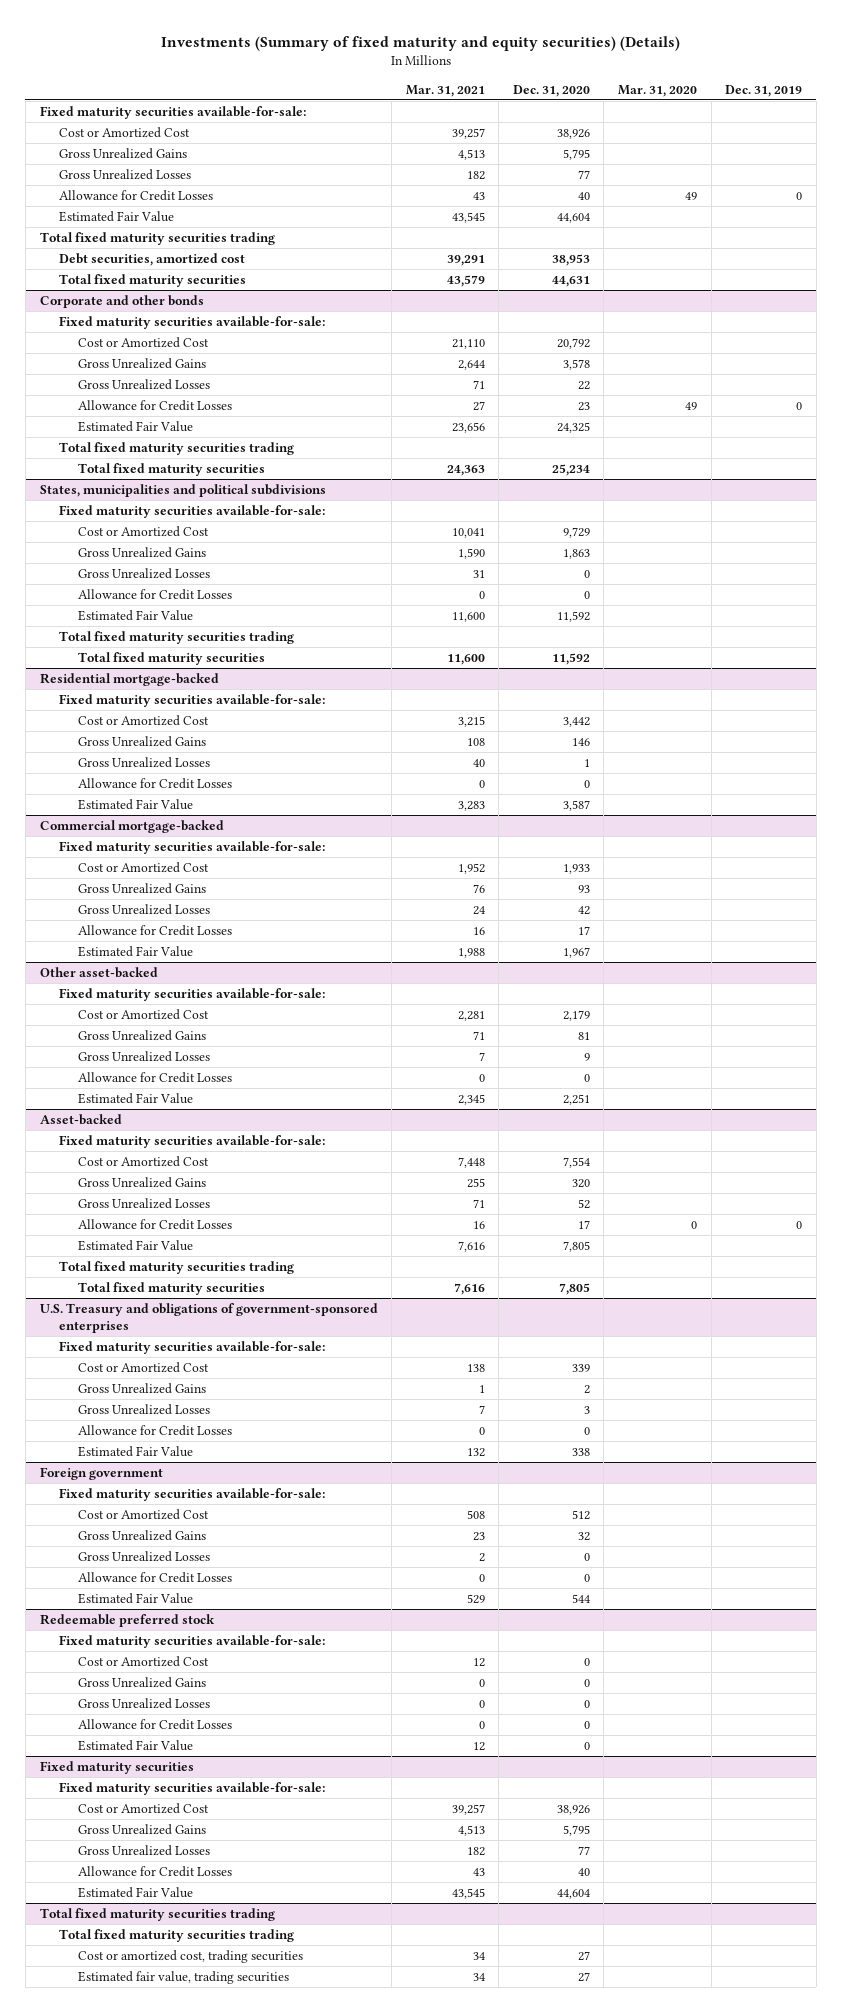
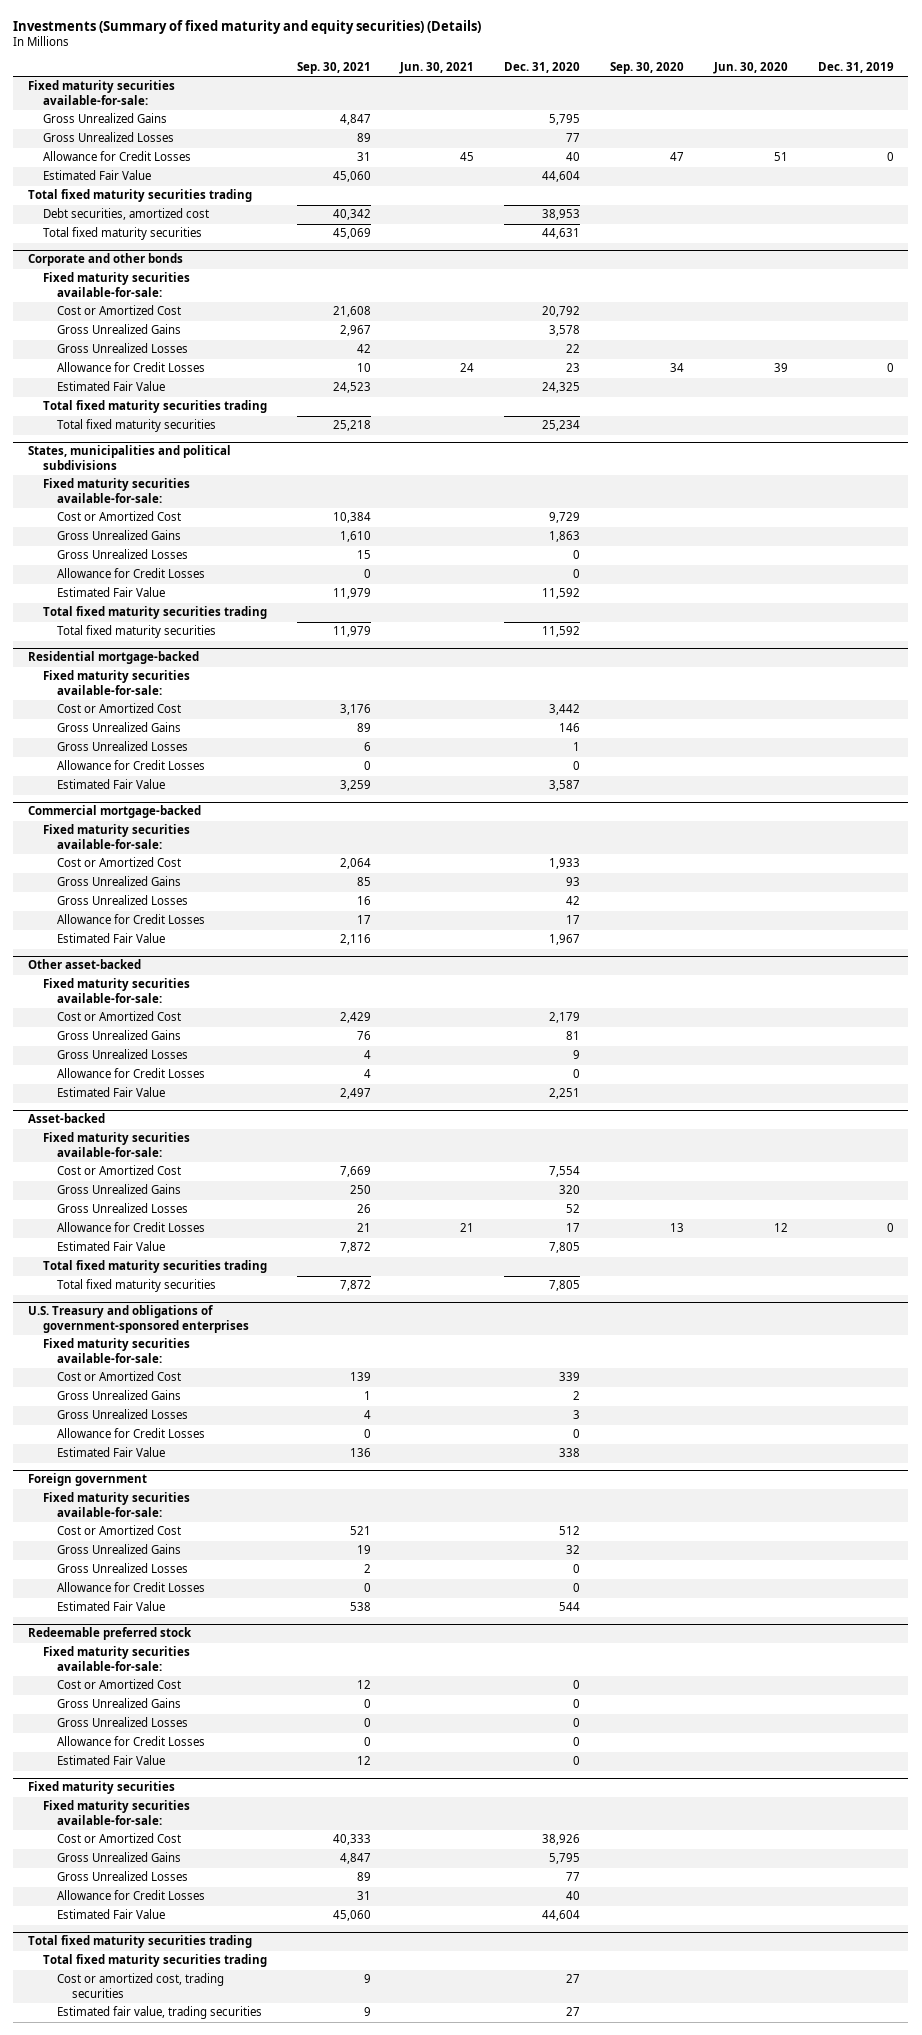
[405,84,485,97] Mar. 31, 2021 -> none
[617,84,697,97] Mar. 31, 2020 -> none
none -> [296,62,371,75] Sep. 30, 2021
none -> [399,62,475,75] Jun. 30, 2021
none -> [609,62,684,75] Sep. 30, 2020
none -> [712,62,788,75] Jun. 30, 2020
[58,126,190,138] Cost or Amortized Cost -> none

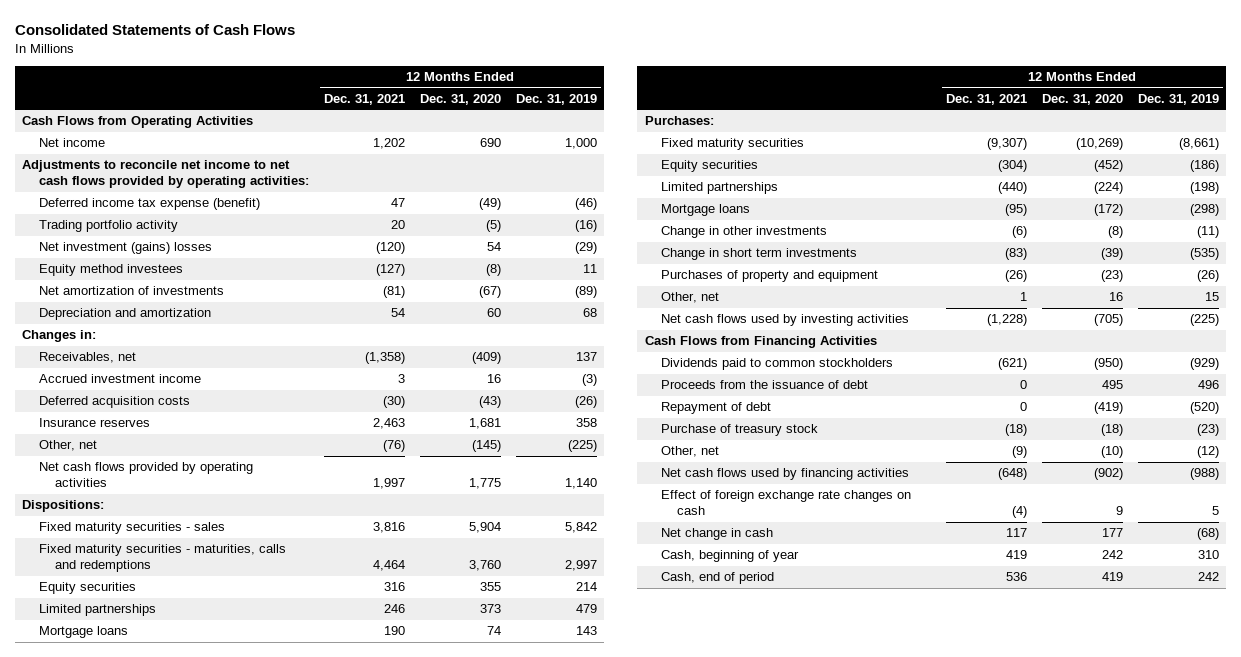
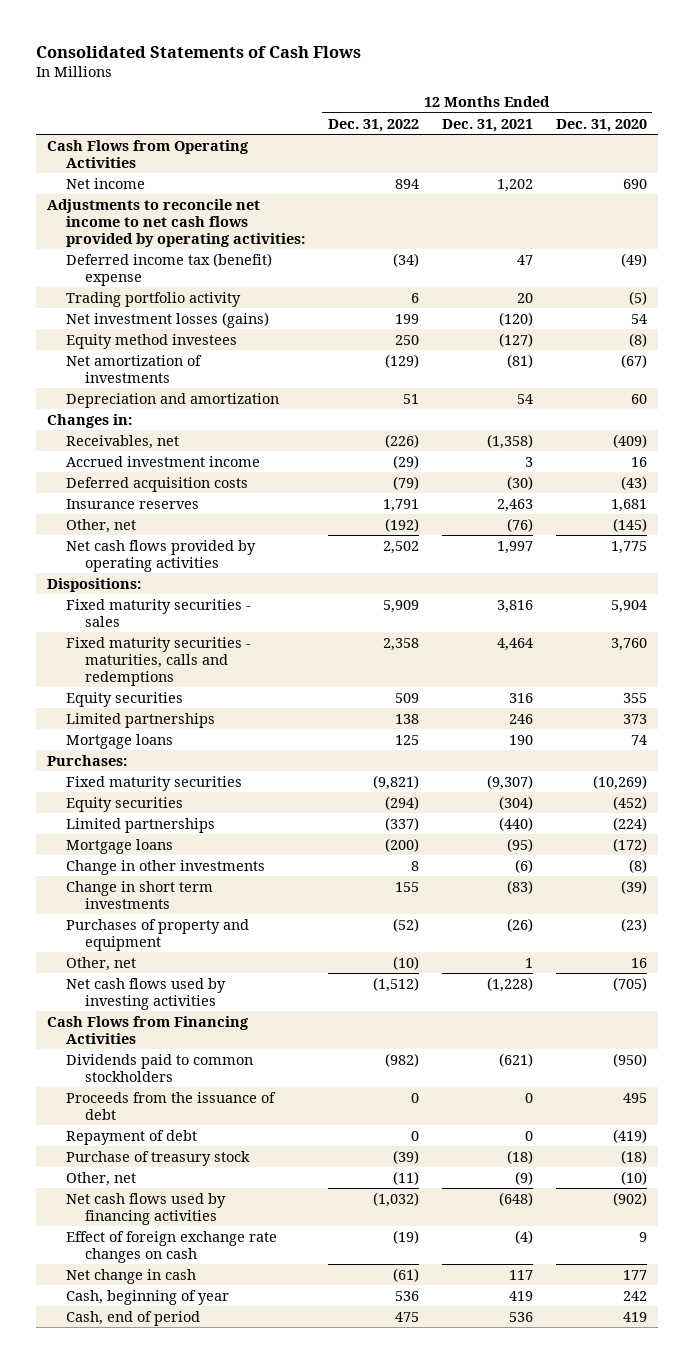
[515,94,597,106] Dec. 31, 2019 -> none
none -> [328,118,420,132] Dec. 31, 2022
[38,198,260,211] Deferred income tax expense (benefit) -> [66,252,273,286] Deferred income tax (benefit) expense
[38,242,212,255] Net investment (gains) losses -> [66,311,270,328] Net investment losses (gains)

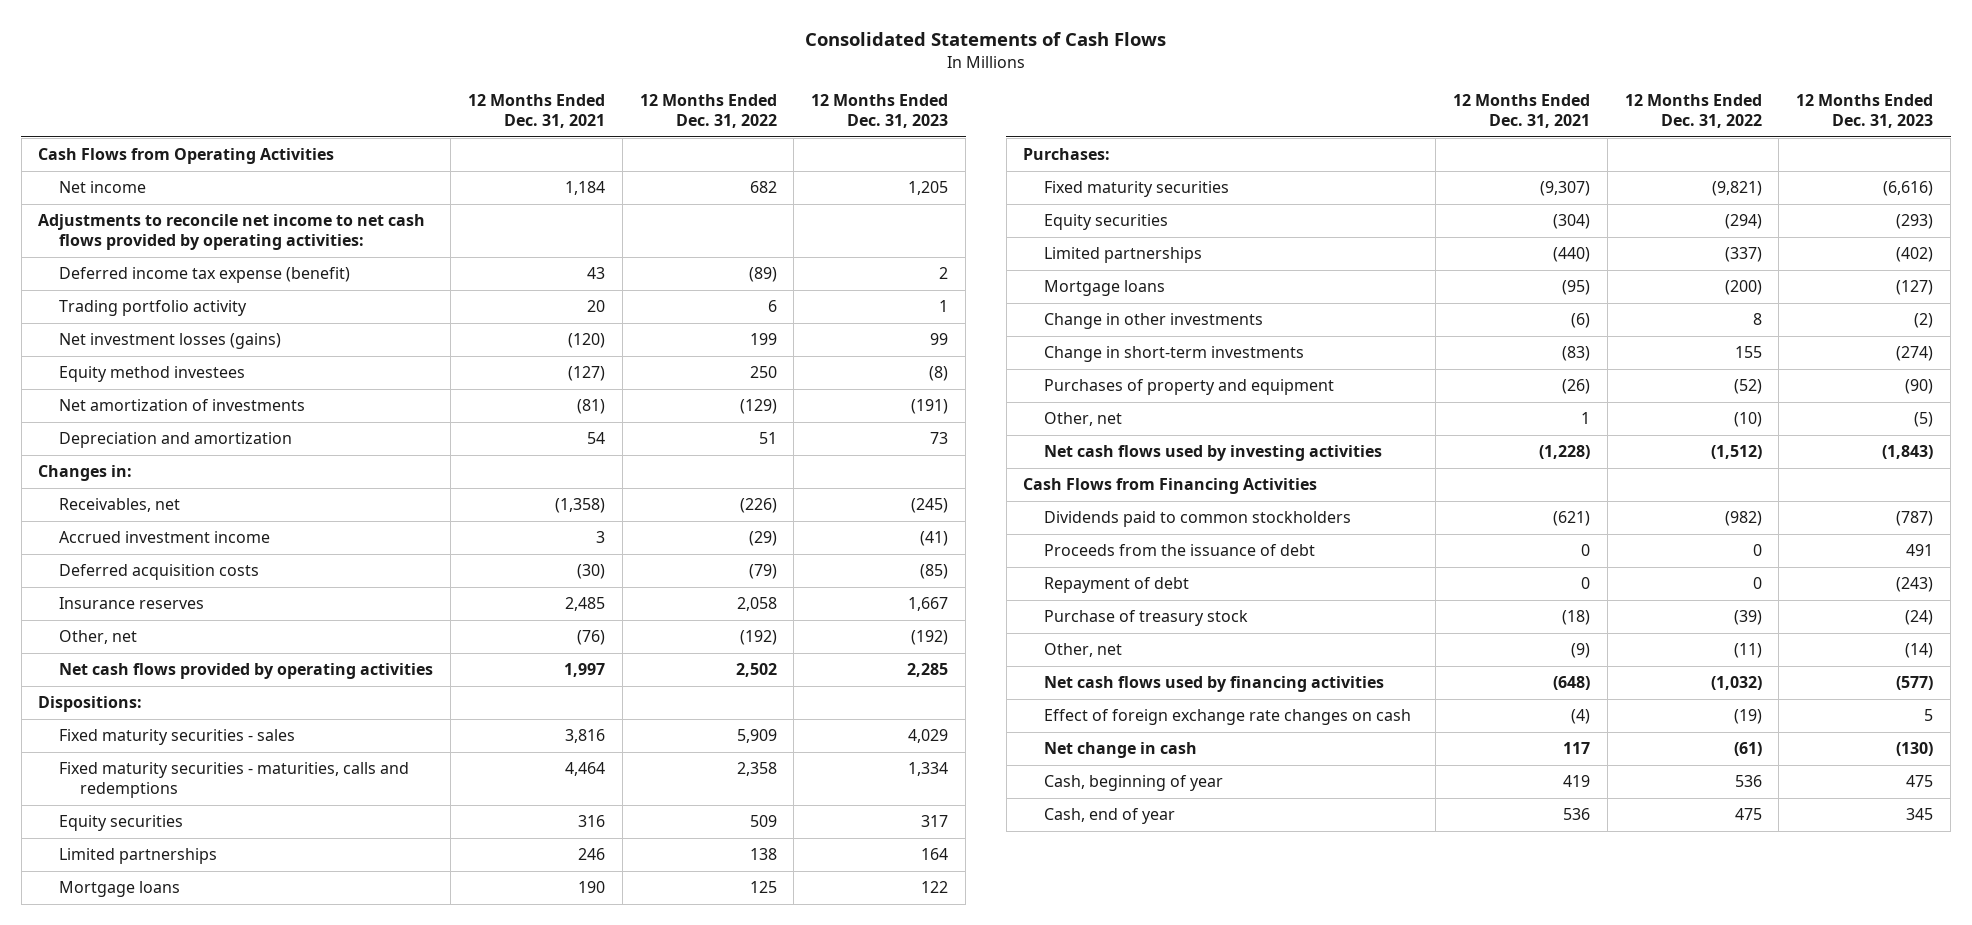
[555,118,647,132] Dec. 31, 2020 -> none
none -> [811,94,949,129] 12 Months Ended Dec. 31, 2023
[395,178,420,189] 894 -> [749,181,777,194] 682
[496,178,533,192] 1,202 -> [564,181,605,196] 1,184
[66,252,273,286] Deferred income tax (benefit) expense -> [58,267,350,284] Deferred income tax expense (benefit)
[393,252,420,267] (34) -> [748,267,777,283] (89)
[516,254,533,265] 47 -> [586,267,605,280] 43
[383,498,420,512] 1,791 -> [736,597,777,612] 2,058
[496,498,533,512] 2,463 -> [564,597,605,612] 2,485
[66,880,214,909] Change in short term investments -> [1044,346,1305,363] Change in short-term investments
[66,1310,201,1326] Cash, end of period -> [1044,808,1176,825] Cash, end of year

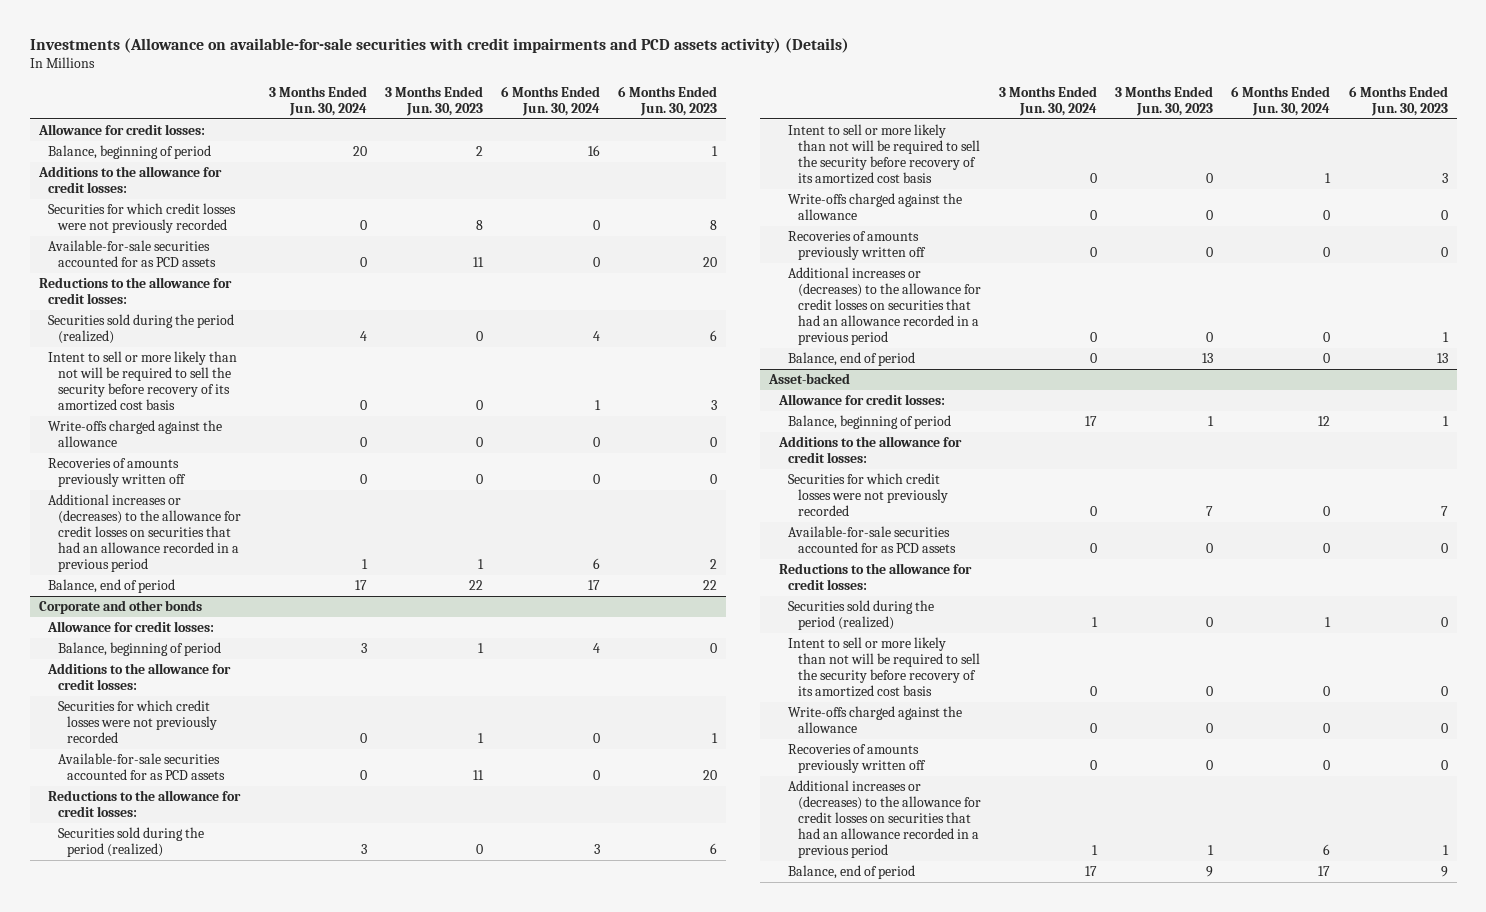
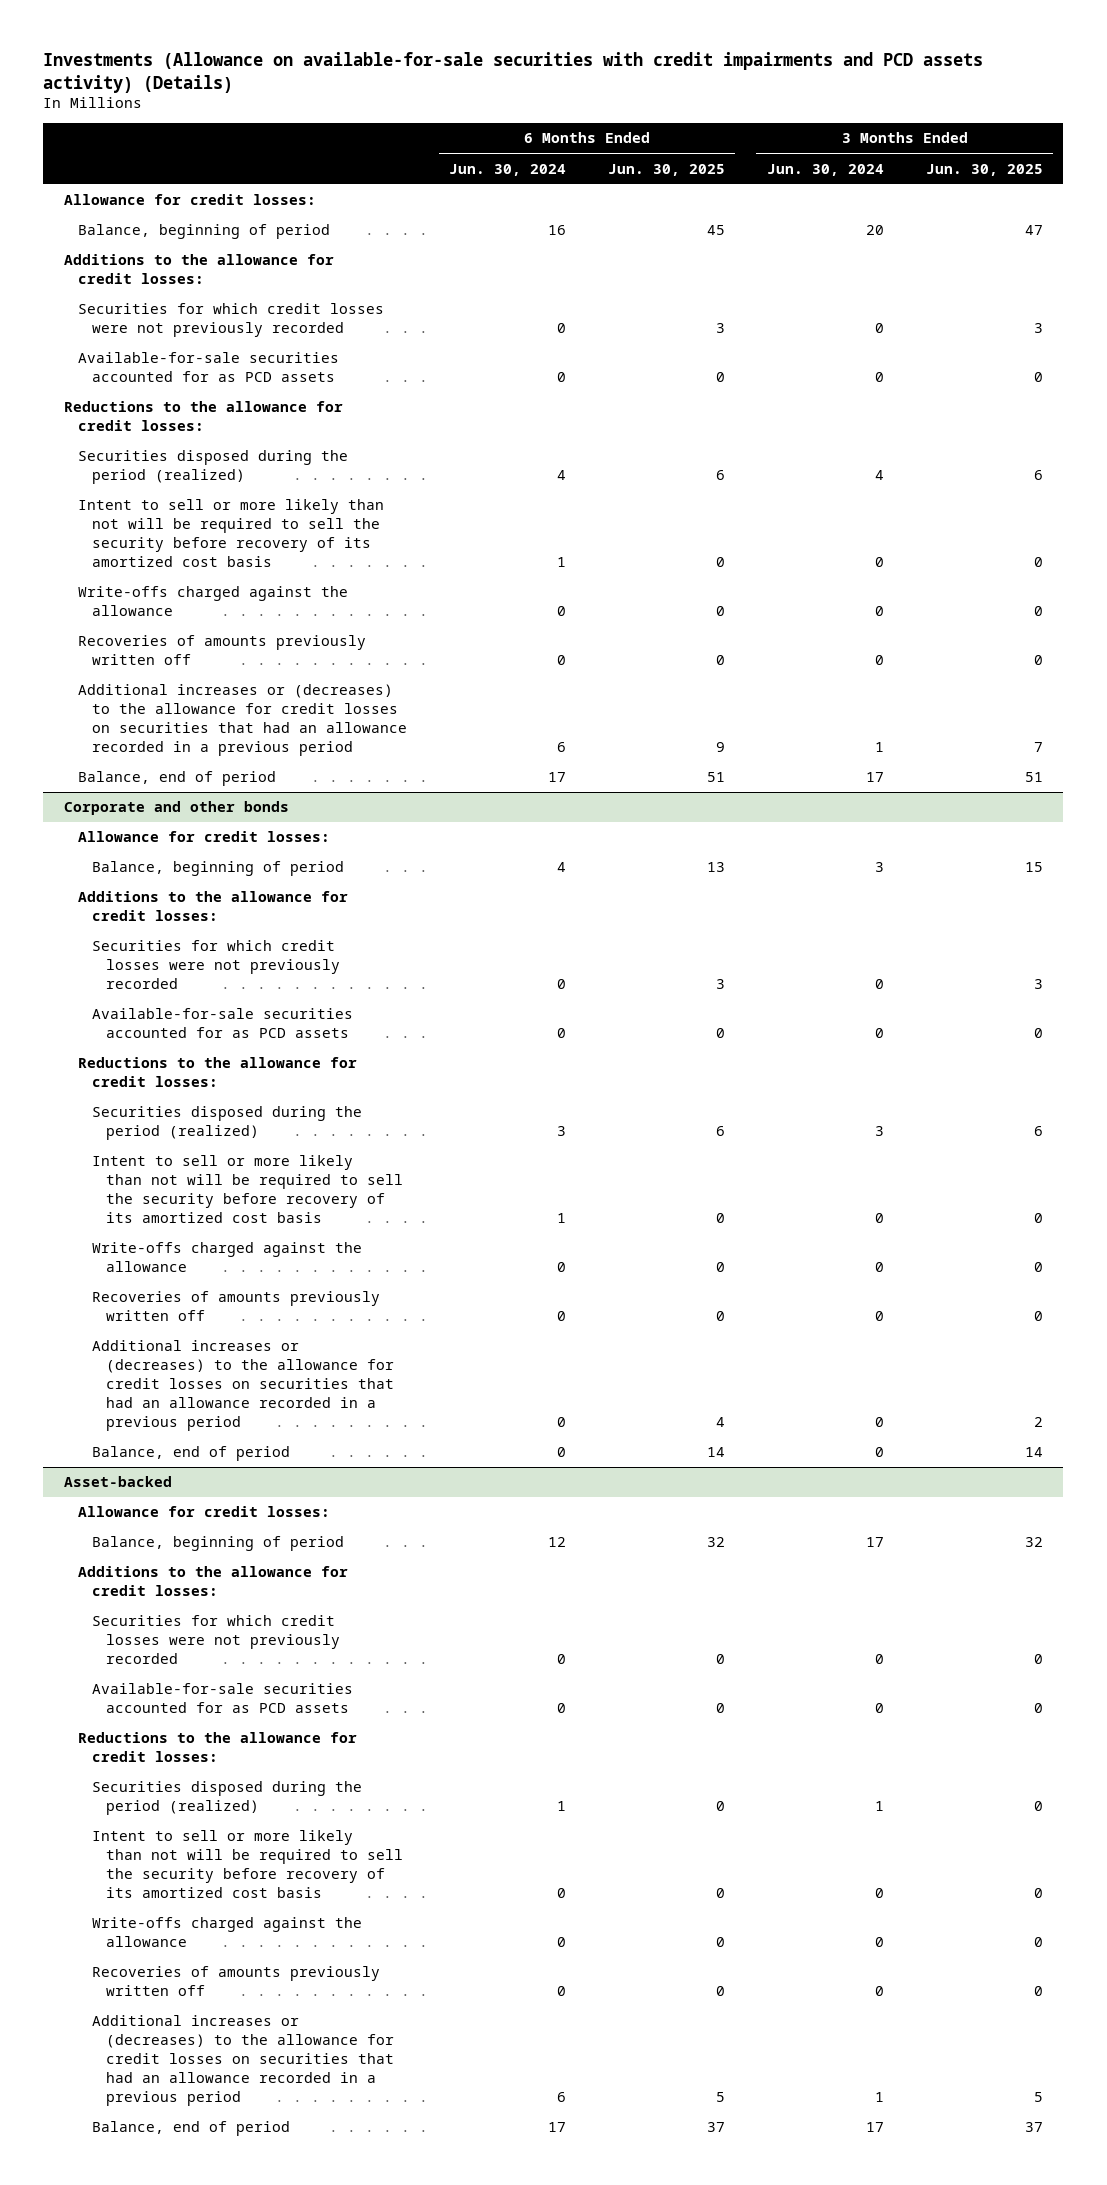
[384,85,483,116] 3 Months Ended Jun. 30, 2023 -> none
[618,85,718,116] 6 Months Ended Jun. 30, 2023 -> none
none -> [607,163,725,176] Jun. 30, 2025
none -> [925,163,1043,176] Jun. 30, 2025
[48,314,235,345] Securities sold during the period (realized) -> [78,450,349,485] Securities disposed during the period (realized)
[57,827,204,858] Securities sold during the period (realized) -> [92,1106,363,1141] Securities disposed during the period (realized)
[788,600,935,631] Securities sold during the period (realized) -> [92,1781,363,1816] Securities disposed during the period (realized)

